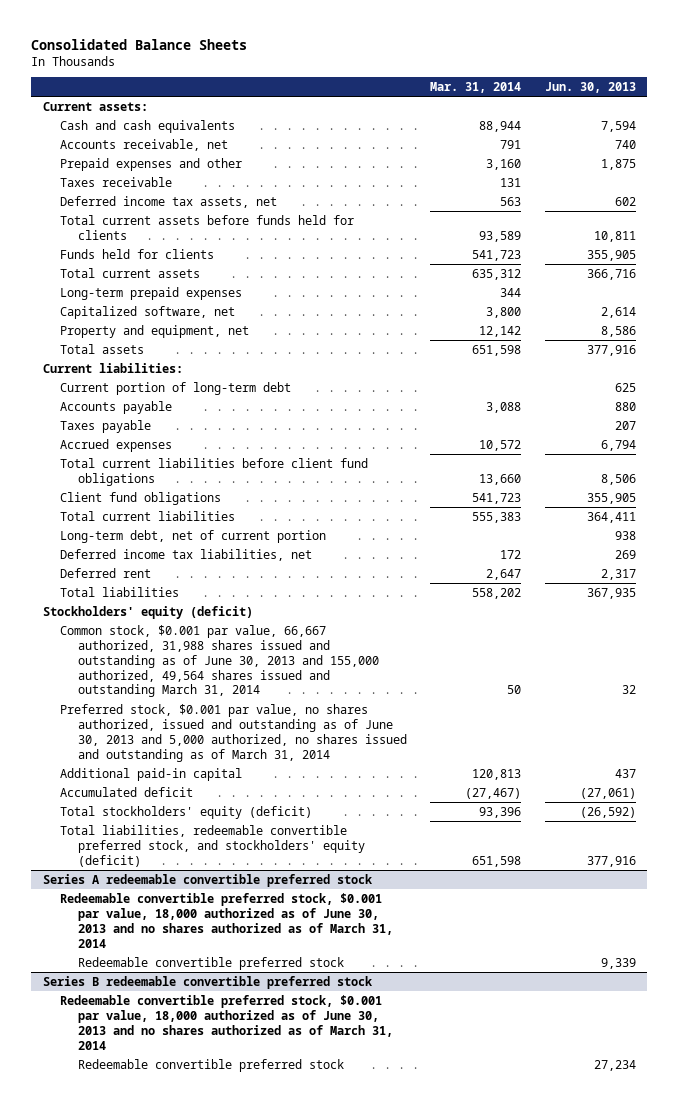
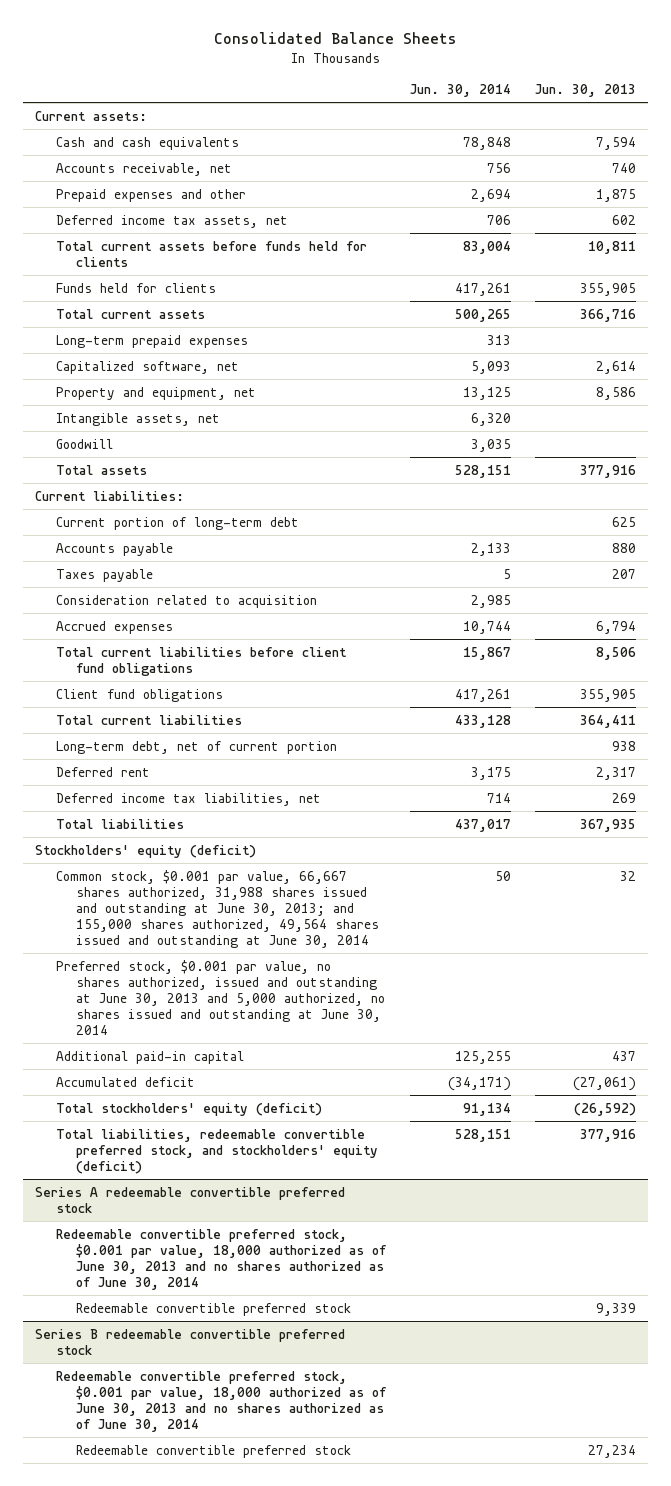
[430,82,522,94] Mar. 31, 2014 -> none
none -> [410,83,512,97] Jun. 30, 2014
[60,176,173,187] Taxes receivable -> none
none -> [55,412,220,426] Intangible assets, net
none -> [55,438,113,449] Goodwill
none -> [55,594,317,608] Consideration related to acquisition
[60,548,313,561] Deferred income tax liabilities, net -> [55,792,321,806] Deferred income tax liabilities, net
[60,624,379,698] Common stock, $0.001 par value, 66,667 authorized, 31,988 shares issued and outstanding as of June 30, 2013 and 155,000 authorized, 49,564 shares issued and outstanding March 31, 2014 -> [55,869,380,948] Common stock, $0.001 par value, 66,667 shares authorized, 31,988 shares issued and outstanding at June 30, 2013; and 155,000 shares authorized, 49,564 shares issued and outstanding at June 30, 2014
[60,703,407,762] Preferred stock, $0.001 par value, no shares authorized, issued and outstanding as of June 30, 2013 and 5,000 authorized, no shares issued and outstanding as of March 31, 2014 -> [55,959,386,1035] Preferred stock, $0.001 par value, no shares authorized, issued and outstanding at June 30, 2013 and 5,000 authorized, no shares issued and outstanding at June 30, 2014
[60,892,393,948] Redeemable convertible preferred stock, $0.001 par value, 18,000 authorized as of June 30, 2013 and no shares authorized as of March 31, 2014 -> [55,1228,387,1290] Redeemable convertible preferred stock, $0.001 par value, 18,000 authorized as of June 30, 2013 and no shares authorized as of June 30, 2014
[60,994,393,1050] Redeemable convertible preferred stock, $0.001 par value, 18,000 authorized as of June 30, 2013 and no shares authorized as of March 31, 2014 -> [55,1370,387,1432] Redeemable convertible preferred stock, $0.001 par value, 18,000 authorized as of June 30, 2013 and no shares authorized as of June 30, 2014

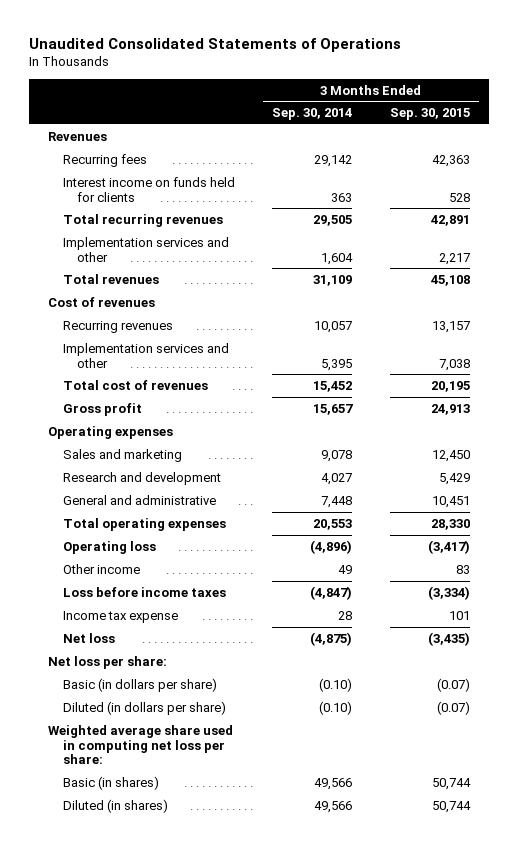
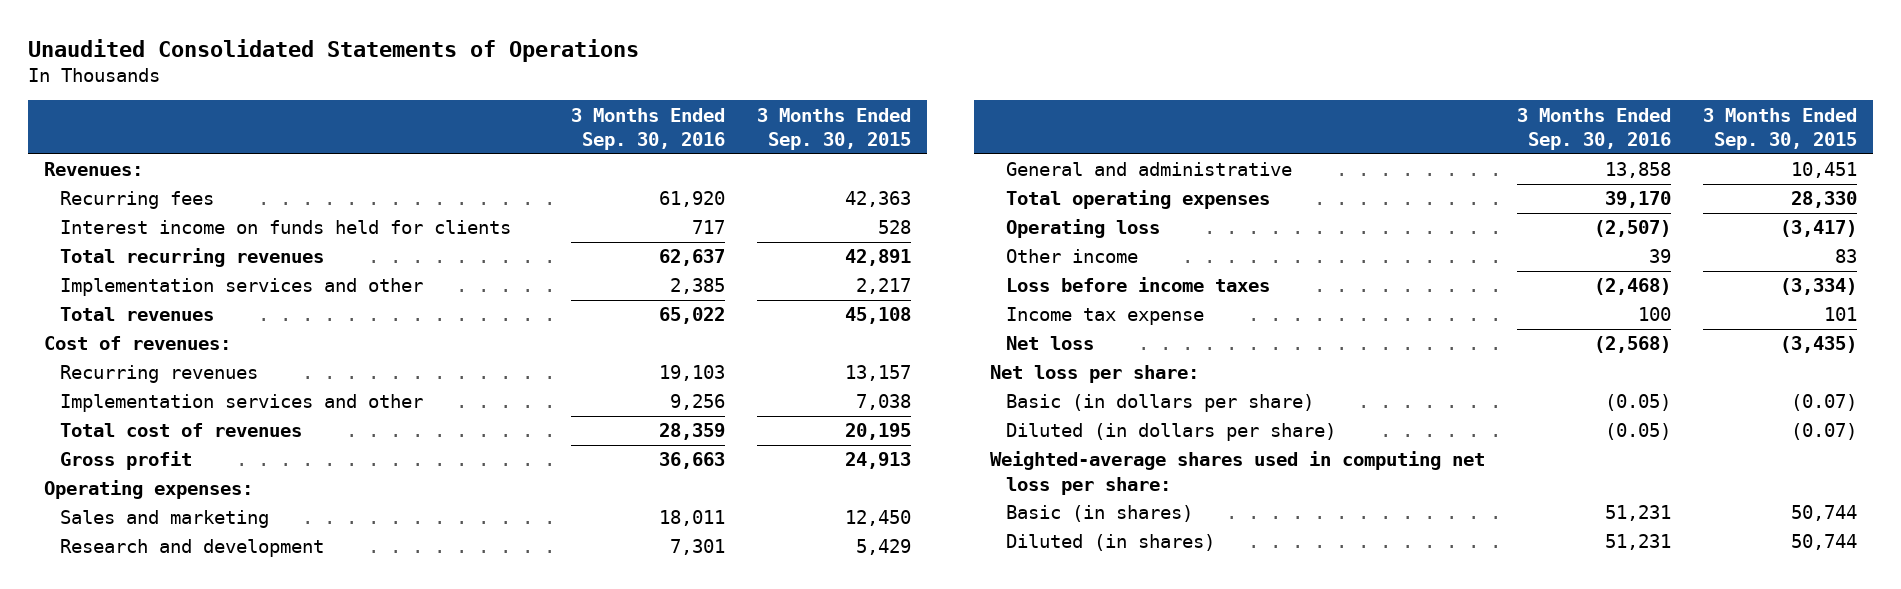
[272,108,353,121] Sep. 30, 2014 -> none
none -> [570,107,725,150] 3 Months Ended Sep. 30, 2016
[47,131,107,141] Revenues -> [43,162,143,177] Revenues:
[47,296,155,307] Cost of revenues -> [43,336,231,351] Cost of revenues:
[47,425,173,439] Operating expenses -> [43,480,253,500] Operating expenses:
[47,724,233,765] Weighted average share used in computing net loss per share: -> [989,451,1485,495] Weighted-average shares used in computing net loss per share:

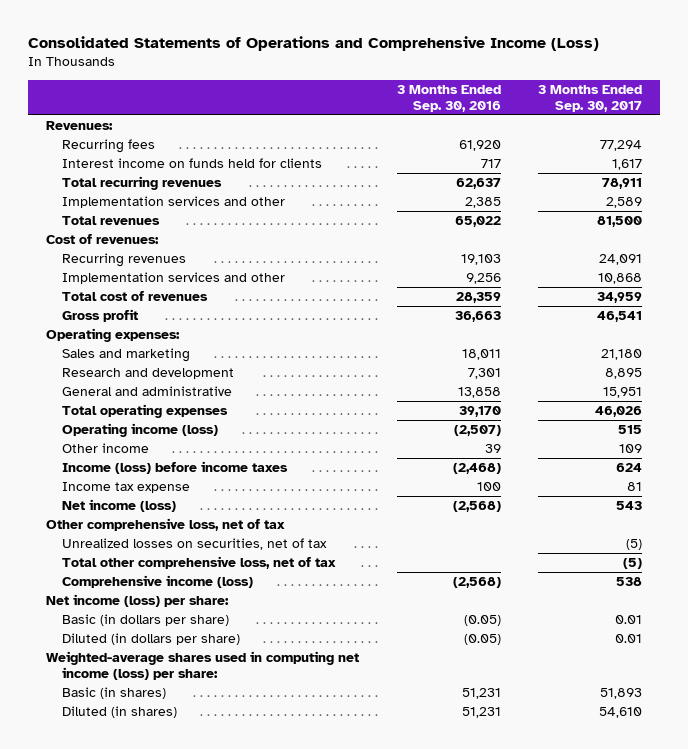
[27,38,639,62] Unaudited Consolidated Statements of Operations -> [27,36,599,52] Consolidated Statements of Operations and Comprehensive Income (Loss)
[757,107,912,150] 3 Months Ended Sep. 30, 2015 -> none
none -> [537,84,642,112] 3 Months Ended Sep. 30, 2017
[1005,219,1160,239] Operating loss -> [61,423,218,438] Operating income (loss)
[1005,277,1270,293] Loss before income taxes -> [61,461,288,475] Income (loss) before income taxes
[1005,336,1094,351] Net loss -> [61,499,176,513] Net income (loss)
none -> [46,518,286,532] Other comprehensive loss, net of tax
none -> [61,538,327,551] Unrealized losses on securities, net of tax
none -> [61,556,336,570] Total other comprehensive loss, net of tax
none -> [61,575,253,589] Comprehensive income (loss)
[989,365,1199,384] Net loss per share: -> [46,594,230,608] Net income (loss) per share:
[989,451,1485,495] Weighted-average shares used in computing net loss per share: -> [46,651,360,680] Weighted-average shares used in computing net income (loss) per share:

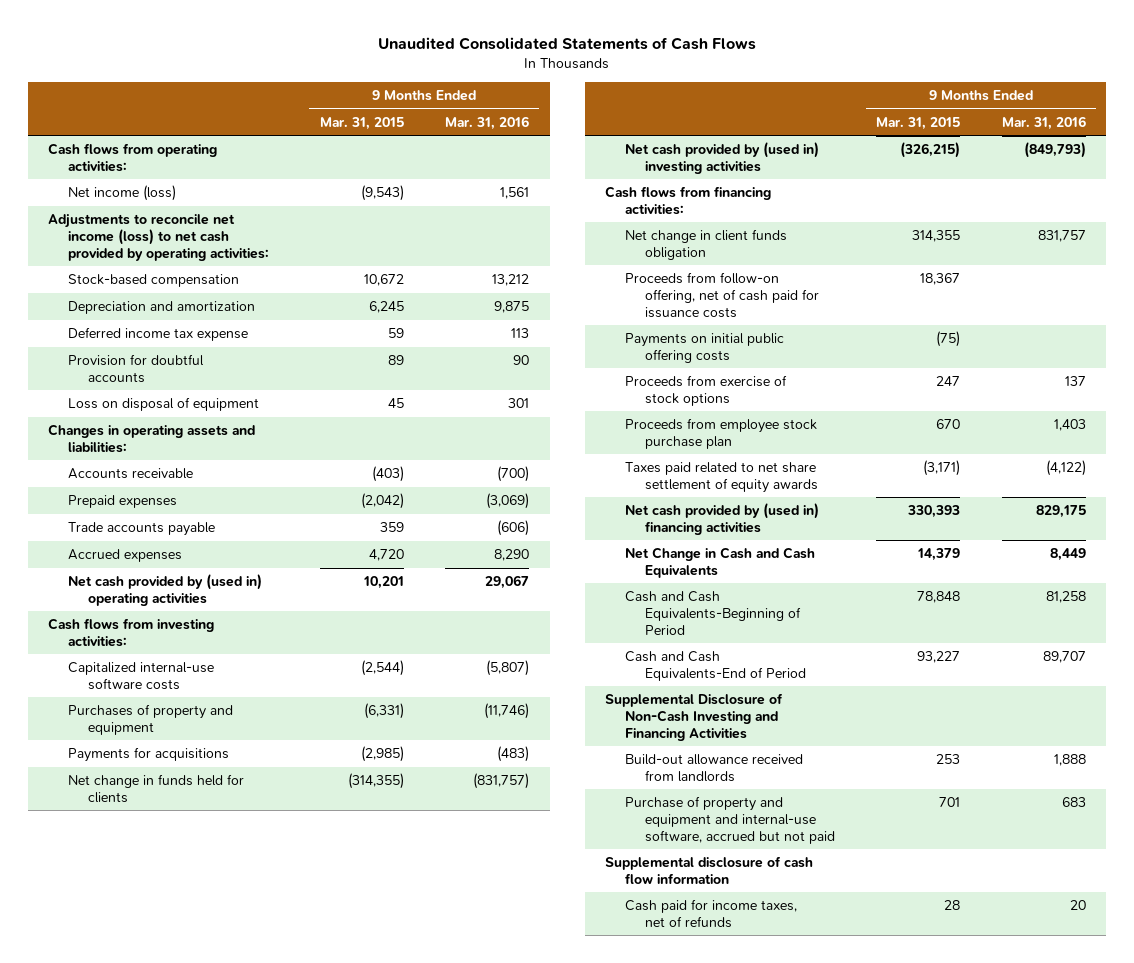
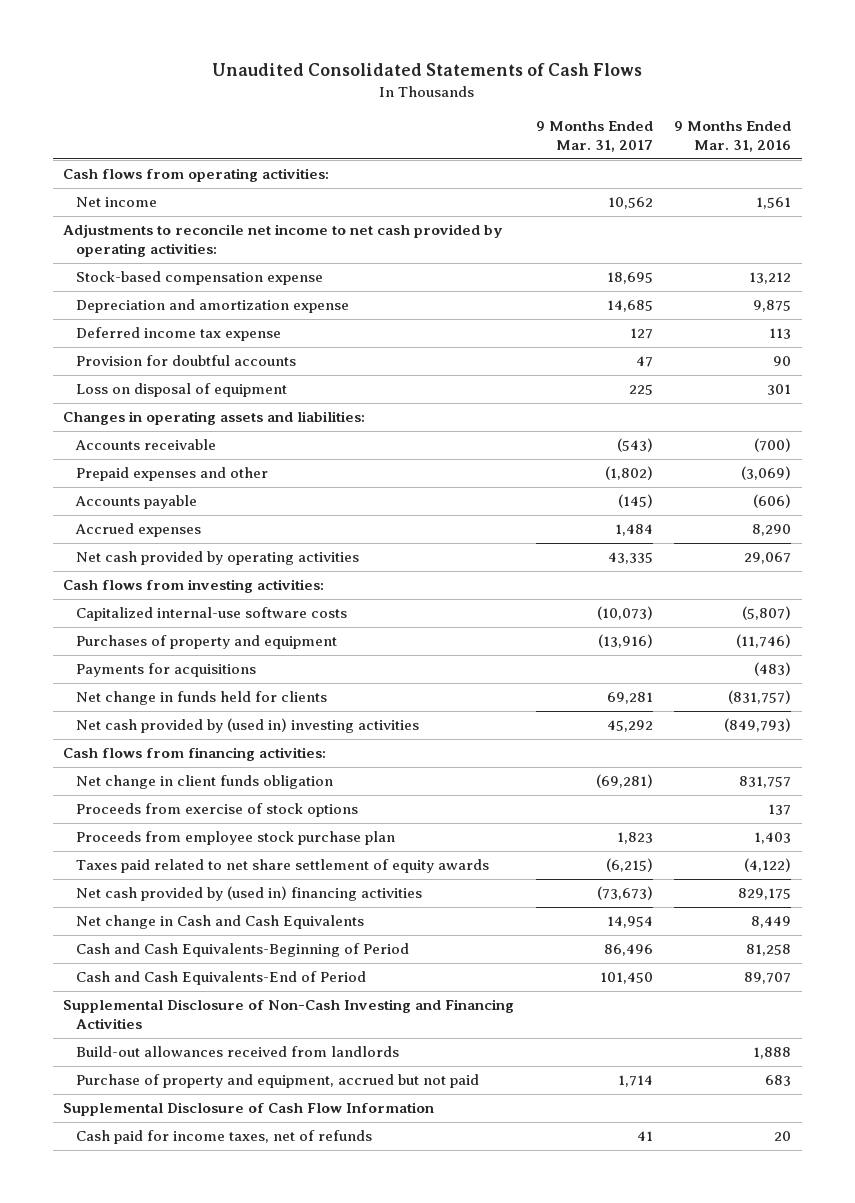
[319,116,404,130] Mar. 31, 2015 -> none
none -> [535,121,653,152] 9 Months Ended Mar. 31, 2017
[68,185,177,202] Net income (loss) -> [76,197,158,208] Net income
[48,214,270,261] Adjustments to reconcile net income (loss) to net cash provided by operating activities: -> [63,224,504,258] Adjustments to reconcile net income to net cash provided by operating activities:
[68,274,240,288] Stock-based compensation -> [76,271,324,286] Stock-based compensation expense
[68,301,256,315] Depreciation and amortization -> [76,299,350,314] Depreciation and amortization expense
[68,495,178,509] Prepaid expenses -> [76,467,269,482] Prepaid expenses and other
[68,522,216,537] Trade accounts payable -> [75,495,198,510] Accounts payable
[68,574,263,606] Net cash provided by (used in) operating activities -> [76,551,360,566] Net cash provided by operating activities
[625,272,820,318] Proceeds from follow-on offering, net of cash paid for issuance costs -> none
[625,333,785,363] Payments on initial public offering costs -> none
[625,547,816,578] Net Change in Cash and Cash Equivalents -> [76,915,365,930] Net change in Cash and Cash Equivalents
[625,754,804,782] Build-out allowance received from landlords -> [76,1046,400,1058] Build-out allowances received from landlords
[625,796,836,844] Purchase of property and equipment and internal-use software, accrued but not paid -> [76,1074,480,1089] Purchase of property and equipment, accrued but not paid
[605,856,814,884] Supplemental disclosure of cash flow information -> [63,1102,435,1117] Supplemental Disclosure of Cash Flow Information

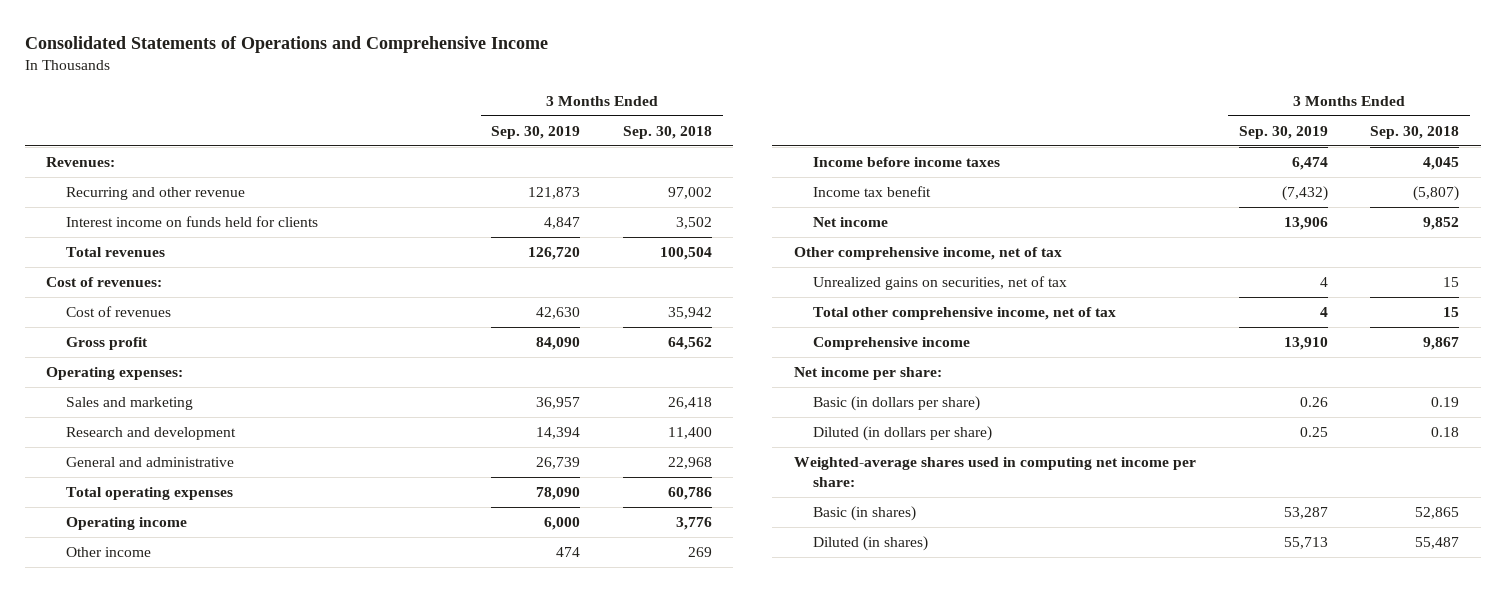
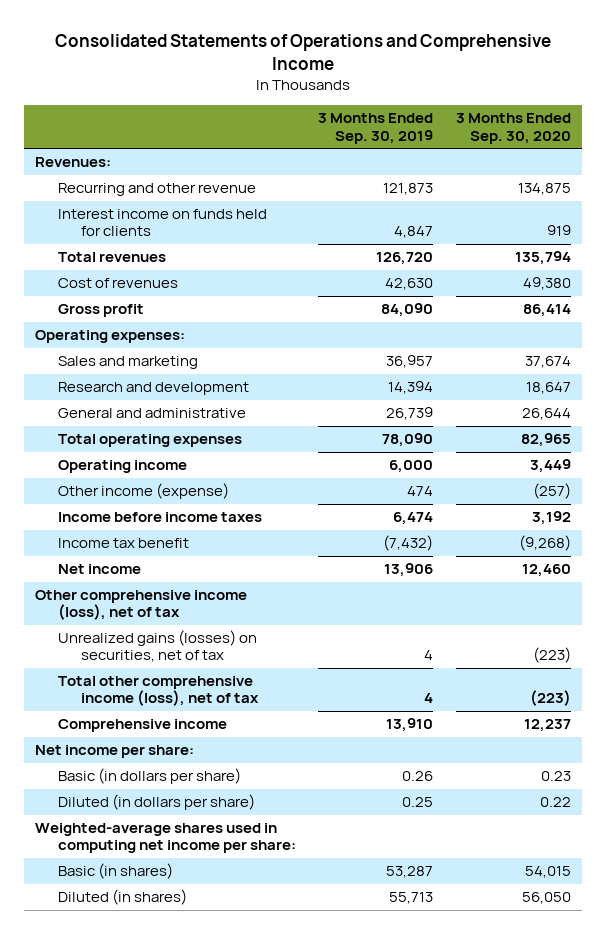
[623,126,713,140] Sep. 30, 2018 -> none
none -> [455,113,571,144] 3 Months Ended Sep. 30, 2020
[46,277,163,288] Cost of revenues: -> none
[65,547,151,558] Other income -> [58,483,230,500] Other income (expense)
[793,247,1062,261] Other comprehensive income, net of tax -> [35,590,248,621] Other comprehensive income (loss), net of tax
[813,276,1068,291] Unrealized gains on securities, net of tax -> [58,630,258,663] Unrealized gains (losses) on securities, net of tax
[813,307,1117,321] Total other comprehensive income, net of tax -> [58,676,259,707] Total other comprehensive income (loss), net of tax

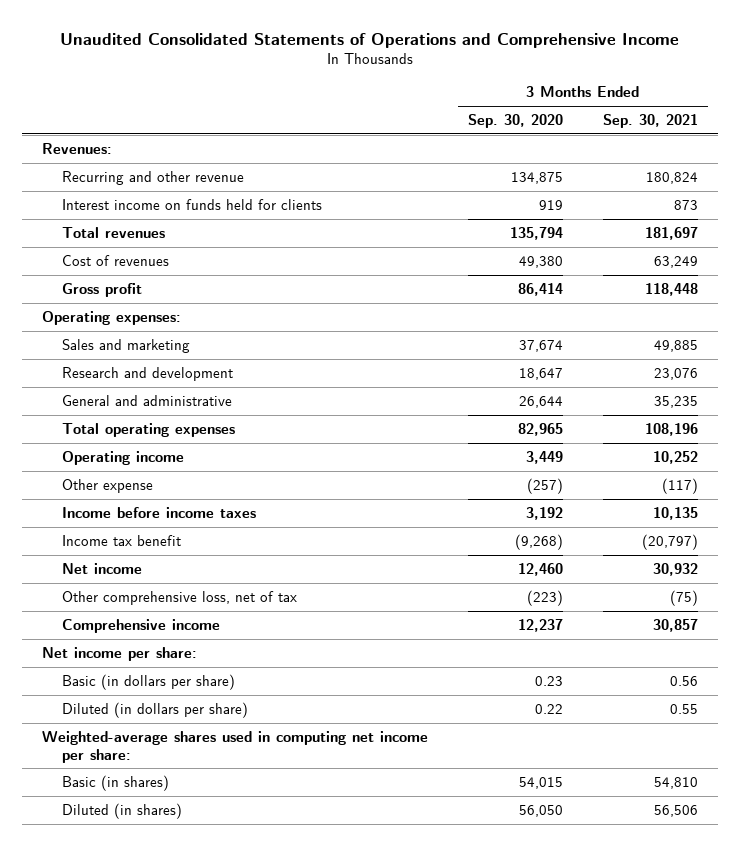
[55,34,552,71] Consolidated Statements of Operations and Comprehensive Income -> [60,32,680,48] Unaudited Consolidated Statements of Operations and Comprehensive Income
[318,113,434,144] 3 Months Ended Sep. 30, 2019 -> none
none -> [603,113,699,128] Sep. 30, 2021
[58,483,230,500] Other income (expense) -> [62,478,154,493] Other expense
[35,590,248,621] Other comprehensive income (loss), net of tax -> none
[58,630,258,663] Unrealized gains (losses) on securities, net of tax -> none
[58,676,259,707] Total other comprehensive income (loss), net of tax -> [62,590,298,605] Other comprehensive loss, net of tax

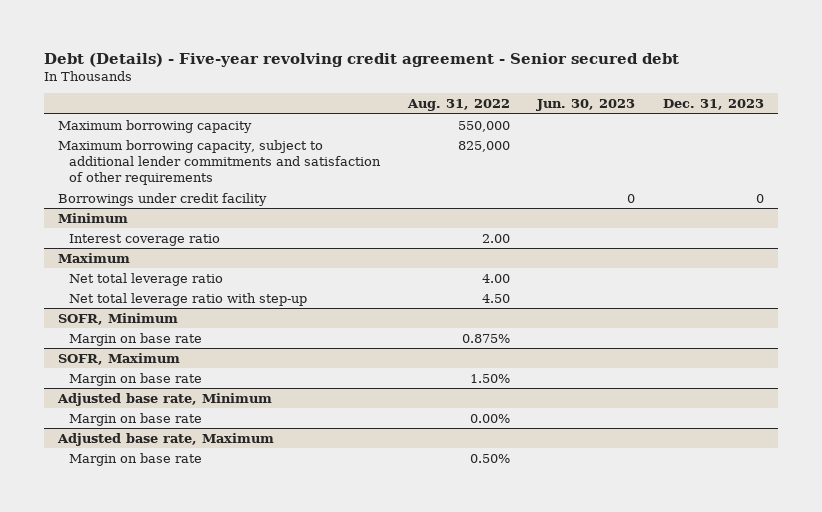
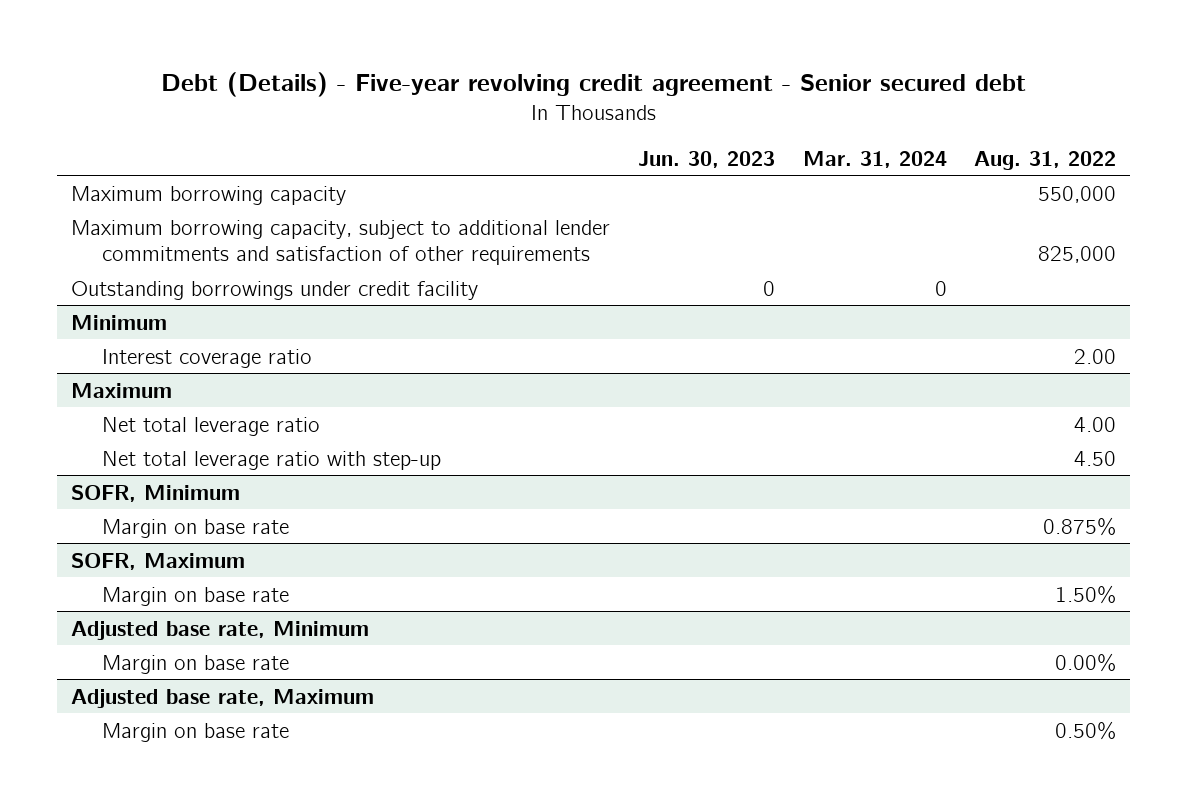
[662,99,764,111] Dec. 31, 2023 -> none
none -> [802,150,947,168] Mar. 31, 2024
[57,192,267,206] Borrowings under credit facility -> [71,280,479,300] Outstanding borrowings under credit facility

